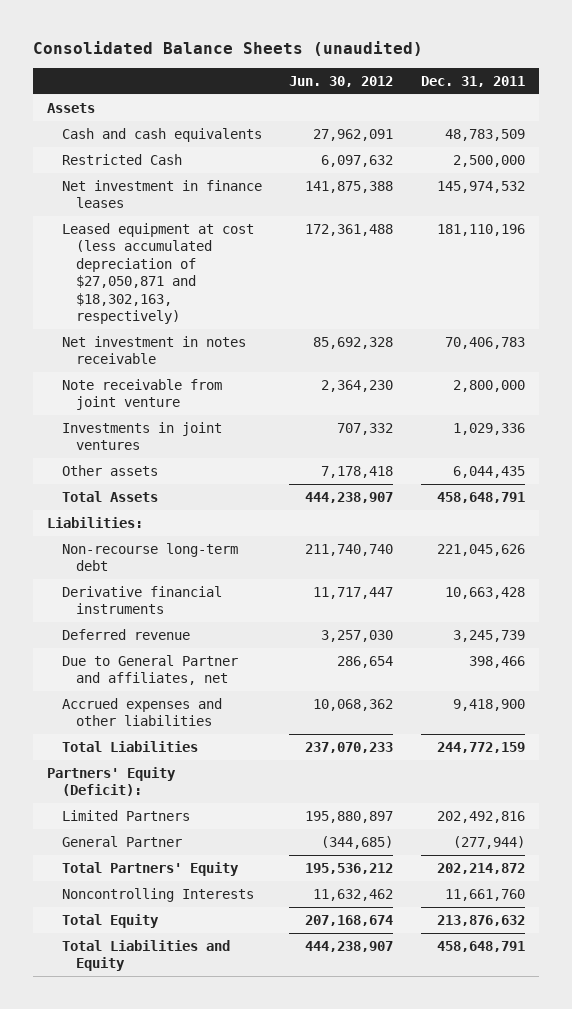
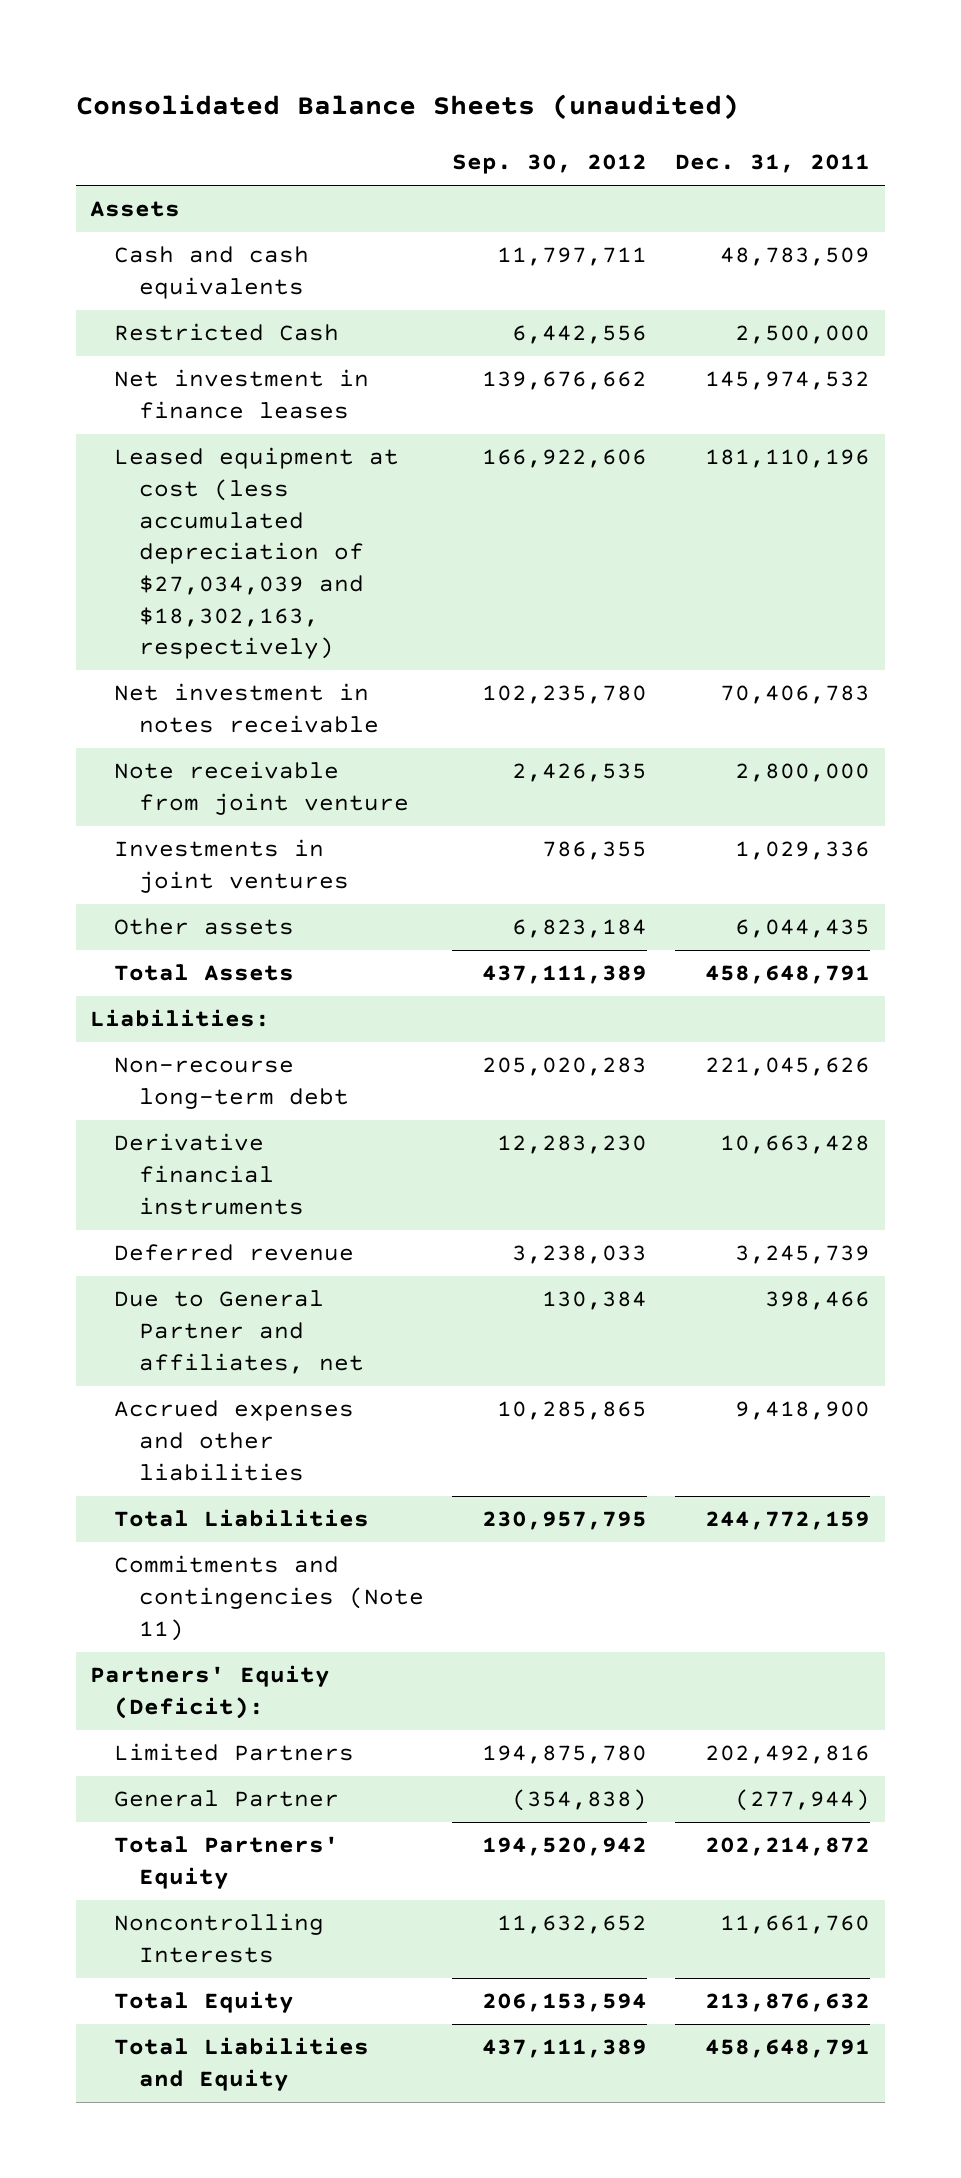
[289,75,394,87] Jun. 30, 2012 -> none
none -> [452,154,648,175] Sep. 30, 2012
[61,222,254,325] Leased equipment at cost (less accumulated depreciation of $27,050,871 and $18,302,163, respectively) -> [114,447,400,660] Leased equipment at cost (less accumulated depreciation of $27,034,039 and $18,302,163, respectively)
none -> [114,1555,424,1641] Commitments and contingencies (Note 11)

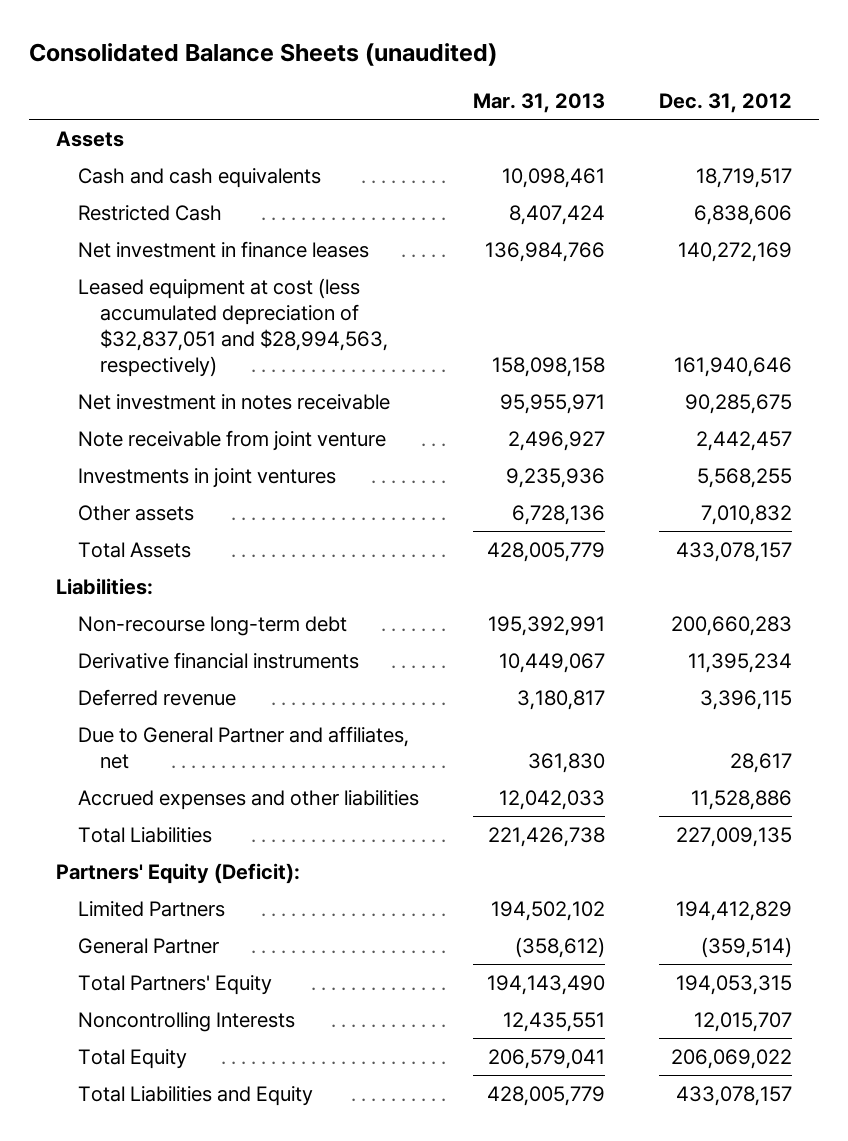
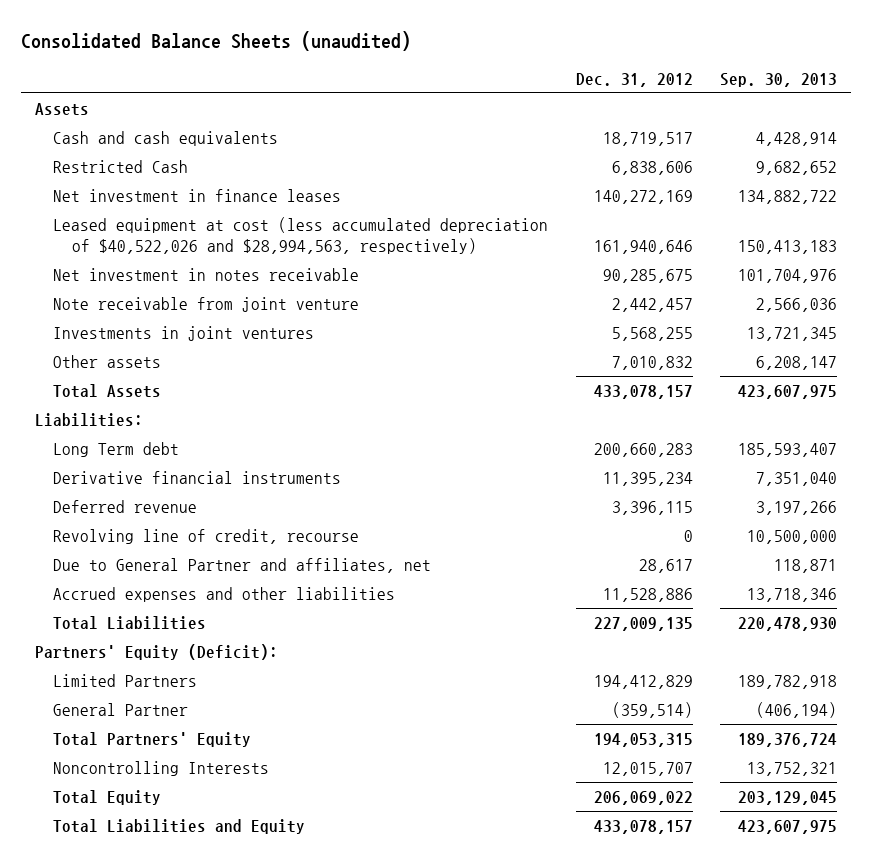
[473,92,606,113] Mar. 31, 2013 -> none
none -> [720,72,838,87] Sep. 30, 2013
[78,278,389,377] Leased equipment at cost (less accumulated depreciation of $32,837,051 and $28,994,563, respectively) -> [53,217,549,255] Leased equipment at cost (less accumulated depreciation of $40,522,026 and $28,994,563, respectively)
[78,616,348,637] Non-recourse long-term debt -> [53,442,180,458] Long Term debt
none -> [53,529,360,545] Revolving line of credit, recourse

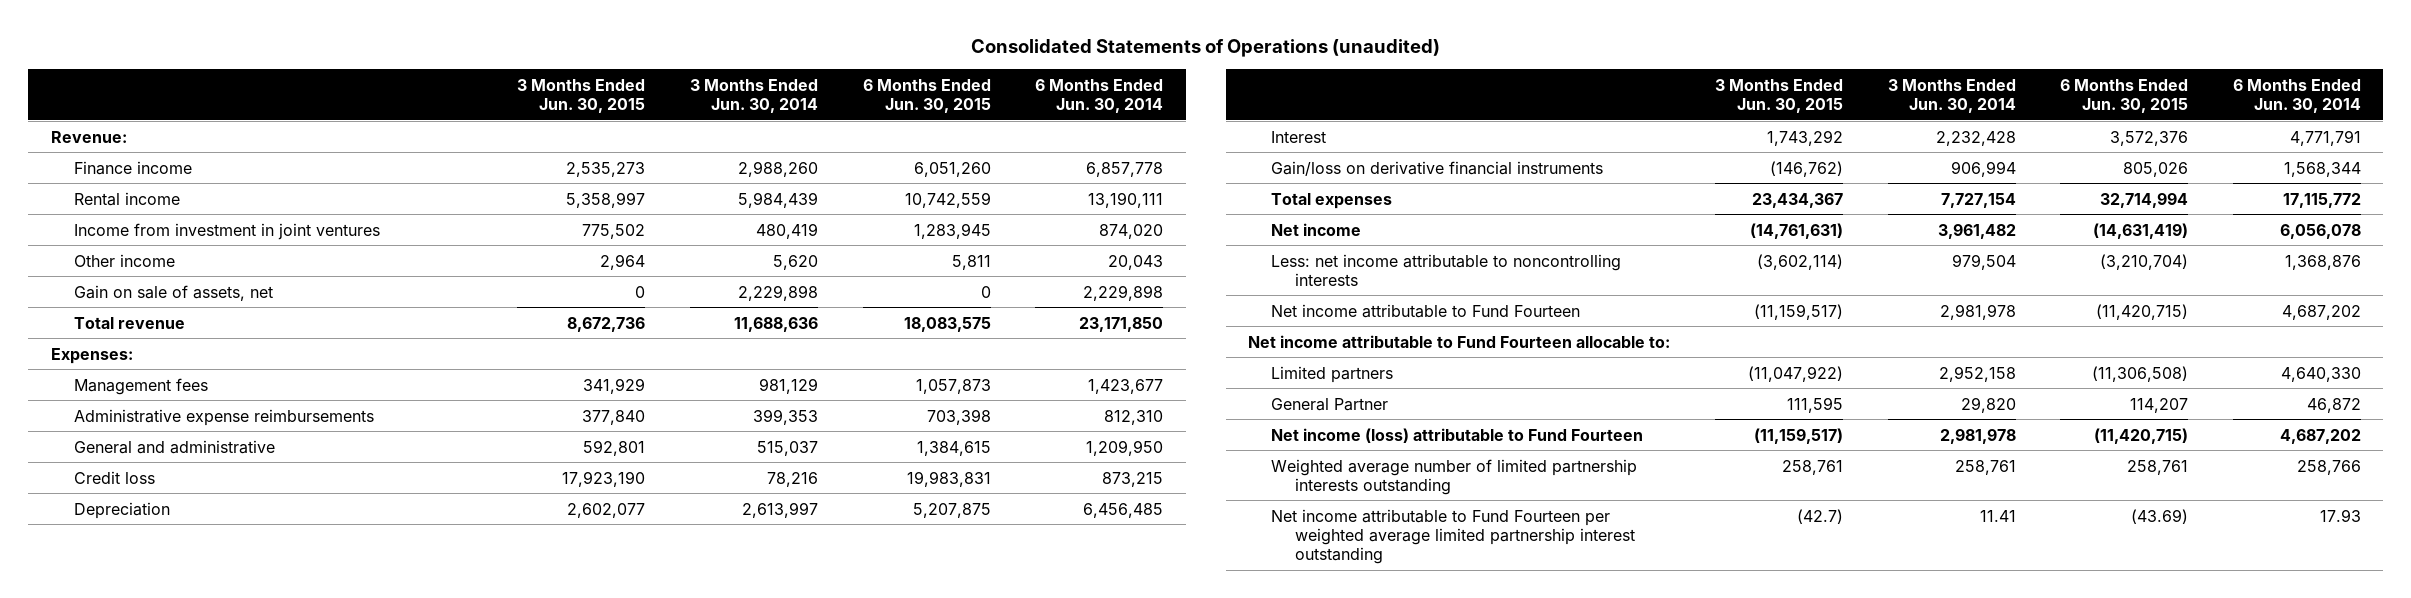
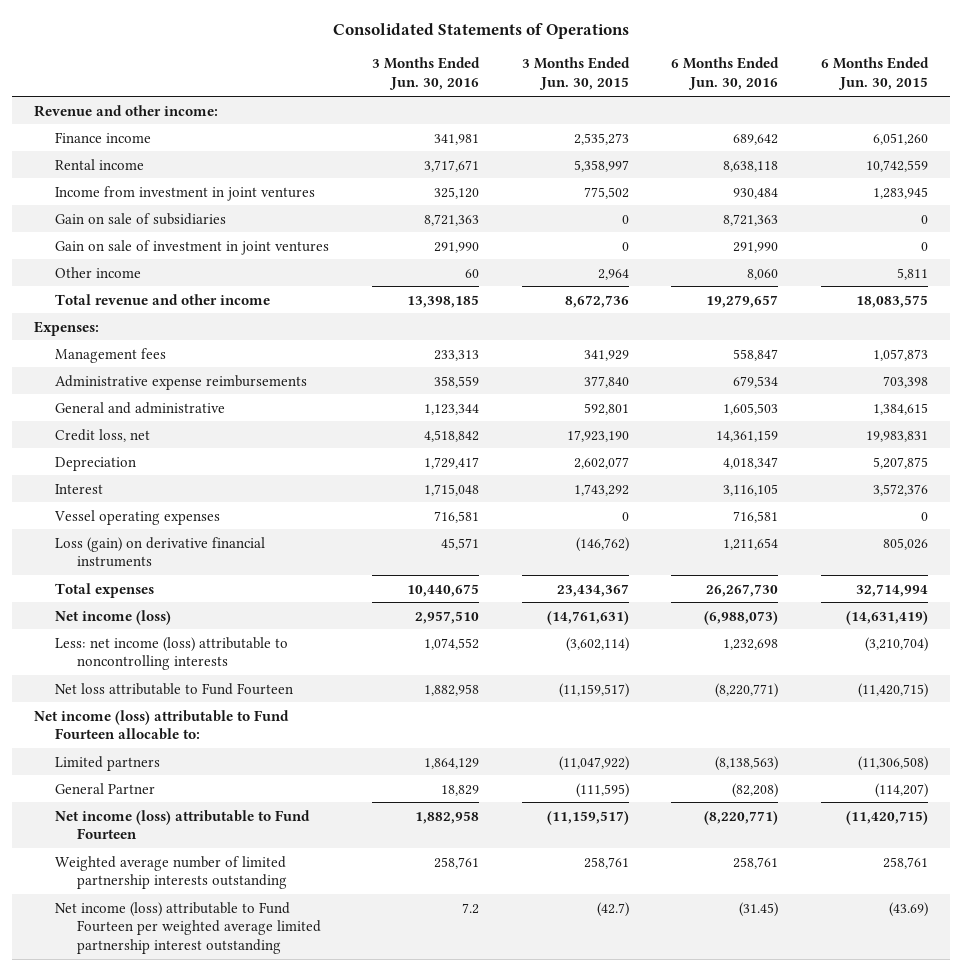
[970,39,1440,58] Consolidated Statements of Operations (unaudited) -> [332,23,629,40] Consolidated Statements of Operations
[689,78,818,114] 3 Months Ended Jun. 30, 2014 -> none
[1035,78,1164,114] 6 Months Ended Jun. 30, 2014 -> none
none -> [371,57,480,91] 3 Months Ended Jun. 30, 2016
none -> [671,57,780,91] 6 Months Ended Jun. 30, 2016
[50,130,127,143] Revenue: -> [33,104,218,117] Revenue and other income:
none -> [55,212,227,225] Gain on sale of subsidiaries
none -> [55,239,330,255] Gain on sale of investment in joint ventures
[73,284,273,301] Gain on sale of assets, net -> none
[73,316,185,329] Total revenue -> [55,293,271,305] Total revenue and other income
[73,470,155,484] Credit loss -> [55,428,151,442] Credit loss, net
none -> [54,509,221,525] Vessel operating expenses
[1271,160,1604,176] Gain/loss on derivative financial instruments -> [55,536,266,568] Loss (gain) on derivative financial instruments
[1271,222,1362,236] Net income -> [55,609,172,625] Net income (loss)
[1271,253,1622,286] Less: net income attributable to noncontrolling interests -> [55,636,289,671] Less: net income (loss) attributable to noncontrolling interests
[1271,303,1581,318] Net income attributable to Fund Fourteen -> [55,682,294,695] Net loss attributable to Fund Fourteen
[1248,334,1671,348] Net income attributable to Fund Fourteen allocable to: -> [33,709,289,741] Net income (loss) attributable to Fund Fourteen allocable to:
[1786,396,1843,413] 111,595 -> [575,782,629,798] (111,595)
[2130,397,2189,413] 114,207 -> [875,782,929,798] (114,207)
[1271,508,1635,564] Net income attributable to Fund Fourteen per weighted average limited partnership interest outstanding -> [55,901,321,955] Net income (loss) attributable to Fund Fourteen per weighted average limited partnership interest outstanding

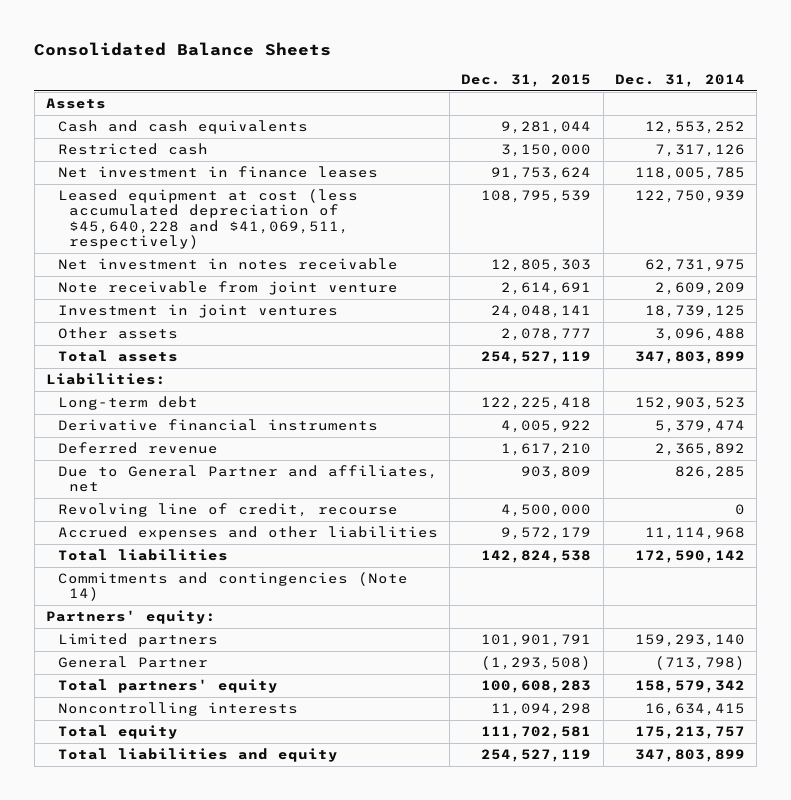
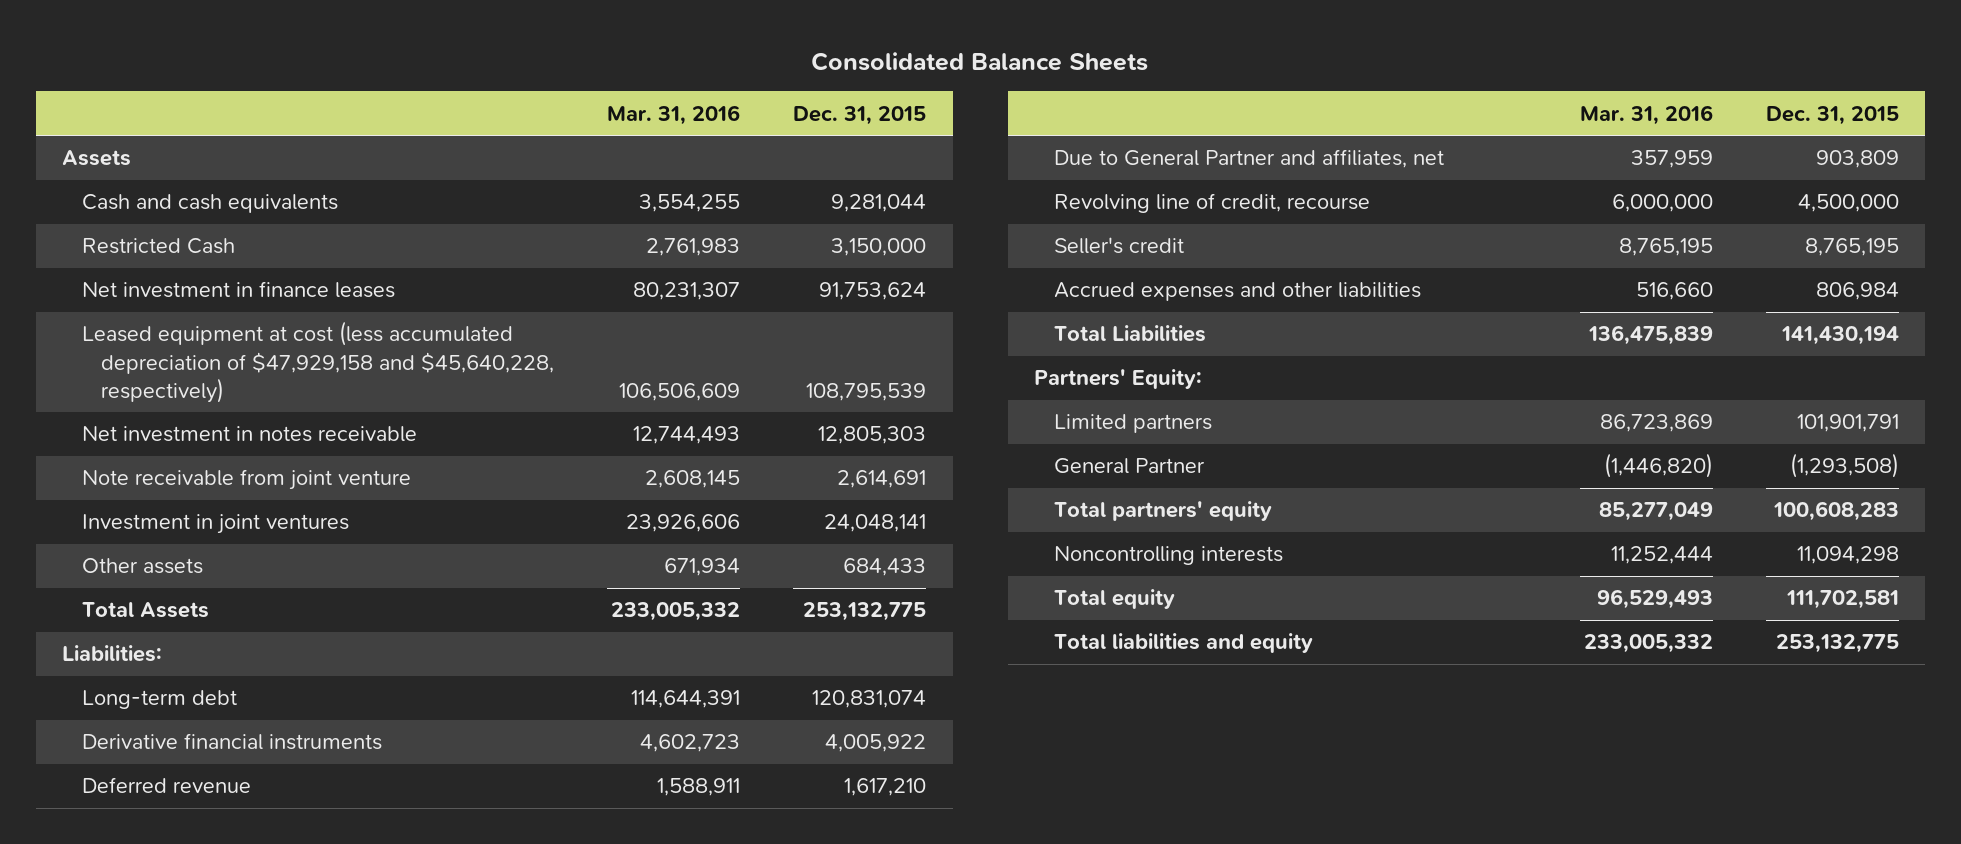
[614,74,745,88] Dec. 31, 2014 -> none
none -> [607,104,741,125] Mar. 31, 2016
[57,143,208,156] Restricted cash -> [81,238,235,255] Restricted Cash
[57,189,358,250] Leased equipment at cost (less accumulated depreciation of $45,640,228 and $41,069,511, respectively) -> [81,321,555,403] Leased equipment at cost (less accumulated depreciation of $47,929,158 and $45,640,228, respectively)
[501,328,592,342] 2,078,777 -> [843,558,927,577] 684,433
[57,350,178,363] Total assets -> [81,602,209,619] Total Assets
[481,351,592,365] 254,527,119 -> [803,602,927,622] 253,132,775
[481,397,592,411] 122,225,418 -> [812,690,927,709] 120,831,074
[57,572,408,602] Commitments and contingencies (Note 14) -> none
none -> [1053,237,1184,255] Seller's credit
[501,527,592,541] 9,572,179 -> [1815,282,1899,301] 806,984
[57,549,228,562] Total liabilities -> [1053,325,1206,343] Total Liabilities
[481,550,592,564] 142,824,538 -> [1780,326,1899,346] 141,430,194
[46,610,217,625] Partners' equity: -> [1034,369,1203,390] Partners' Equity:
[481,749,592,763] 254,527,119 -> [1775,634,1899,654] 253,132,775

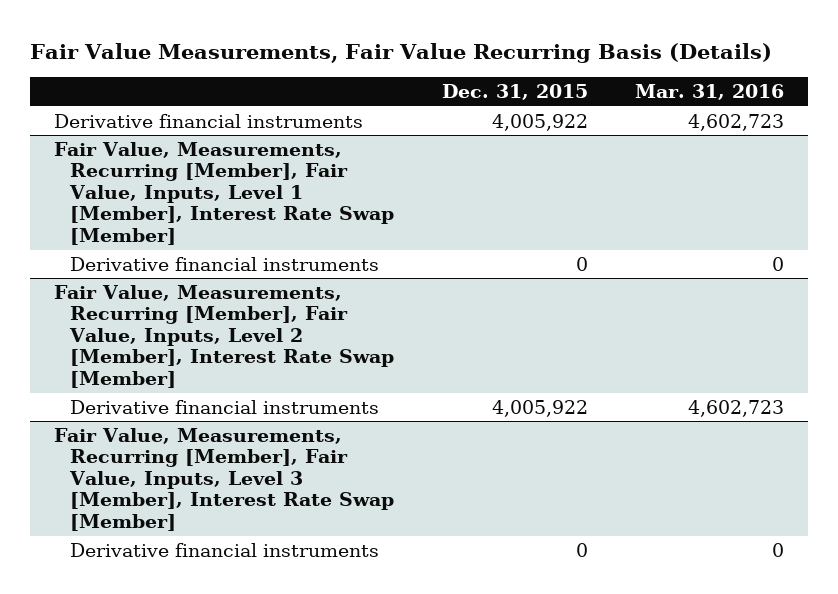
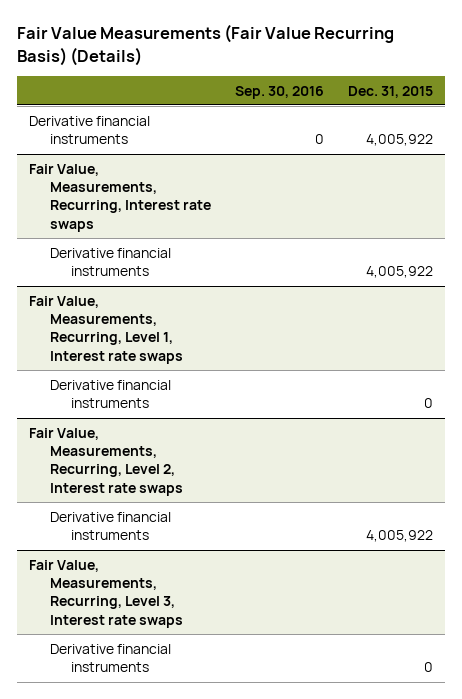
[30,42,773,63] Fair Value Measurements, Fair Value Recurring Basis (Details) -> [17,24,395,66] Fair Value Measurements (Fair Value Recurring Basis) (Details)
[635,84,785,101] Mar. 31, 2016 -> none
none -> [235,85,325,99] Sep. 30, 2016
none -> [29,163,212,232] Fair Value, Measurements, Recurring, Interest rate swaps
none -> [50,247,172,277] Derivative financial instruments
[54,141,395,246] Fair Value, Measurements, Recurring [Member], Fair Value, Inputs, Level 1 [Member], Interest Rate Swap [Member] -> [29,295,184,364] Fair Value, Measurements, Recurring, Level 1, Interest rate swaps
[54,284,395,389] Fair Value, Measurements, Recurring [Member], Fair Value, Inputs, Level 2 [Member], Interest Rate Swap [Member] -> [29,427,184,496] Fair Value, Measurements, Recurring, Level 2, Interest rate swaps
[54,427,395,532] Fair Value, Measurements, Recurring [Member], Fair Value, Inputs, Level 3 [Member], Interest Rate Swap [Member] -> [29,559,184,628] Fair Value, Measurements, Recurring, Level 3, Interest rate swaps

